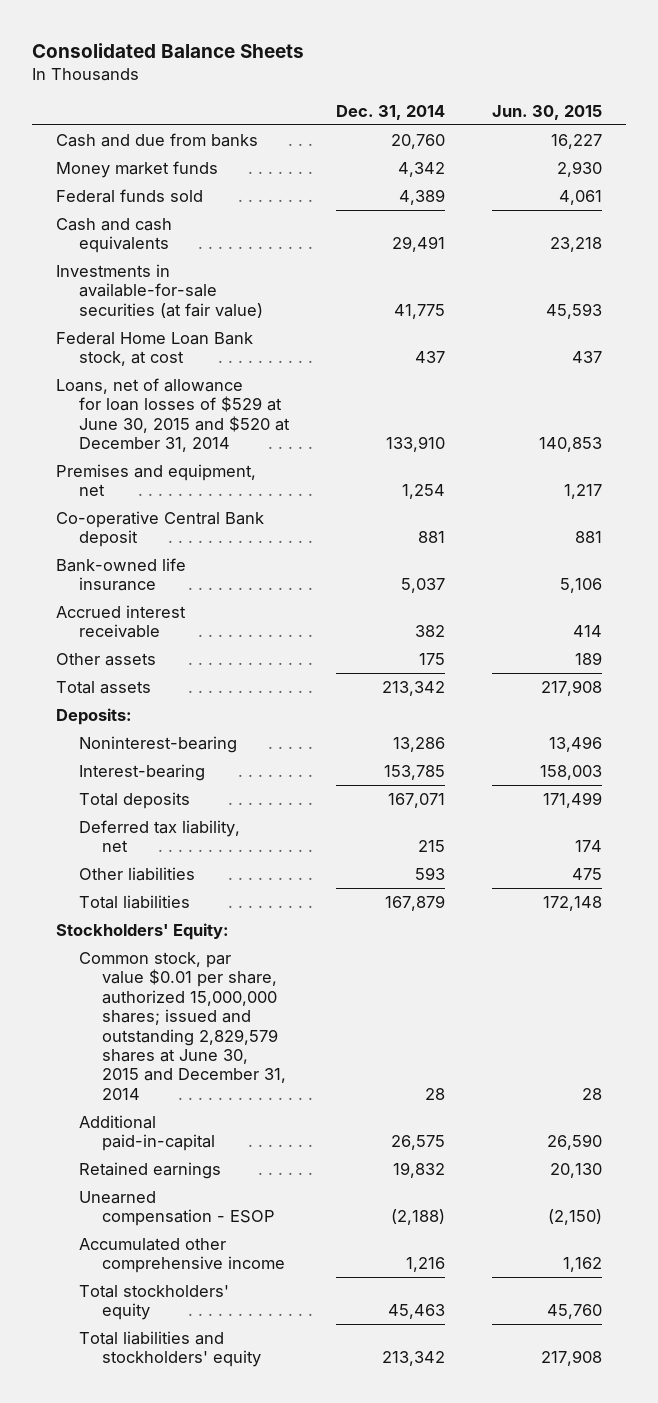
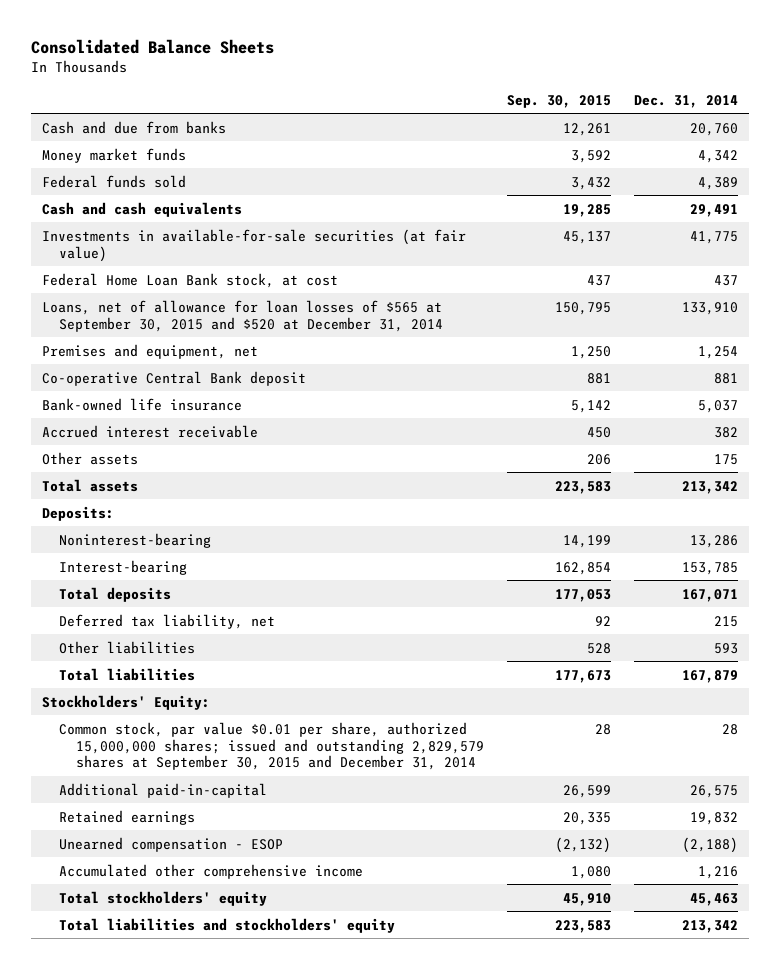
[492,104,603,120] Jun. 30, 2015 -> none
none -> [507,94,612,108] Sep. 30, 2015
[55,377,291,453] Loans, net of allowance for loan losses of $529 at June 30, 2015 and $520 at December 31, 2014 -> [41,299,444,332] Loans, net of allowance for loan losses of $565 at September 30, 2015 and $520 at December 31, 2014
[79,951,287,1100] Common stock, par value $0.01 per share, authorized 15,000,000 shares; issued and outstanding 2,829,579 shares at June 30, 2015 and December 31, 2014 -> [59,721,485,771] Common stock, par value $0.01 per share, authorized 15,000,000 shares; issued and outstanding 2,829,579 shares at September 30, 2015 and December 31, 2014

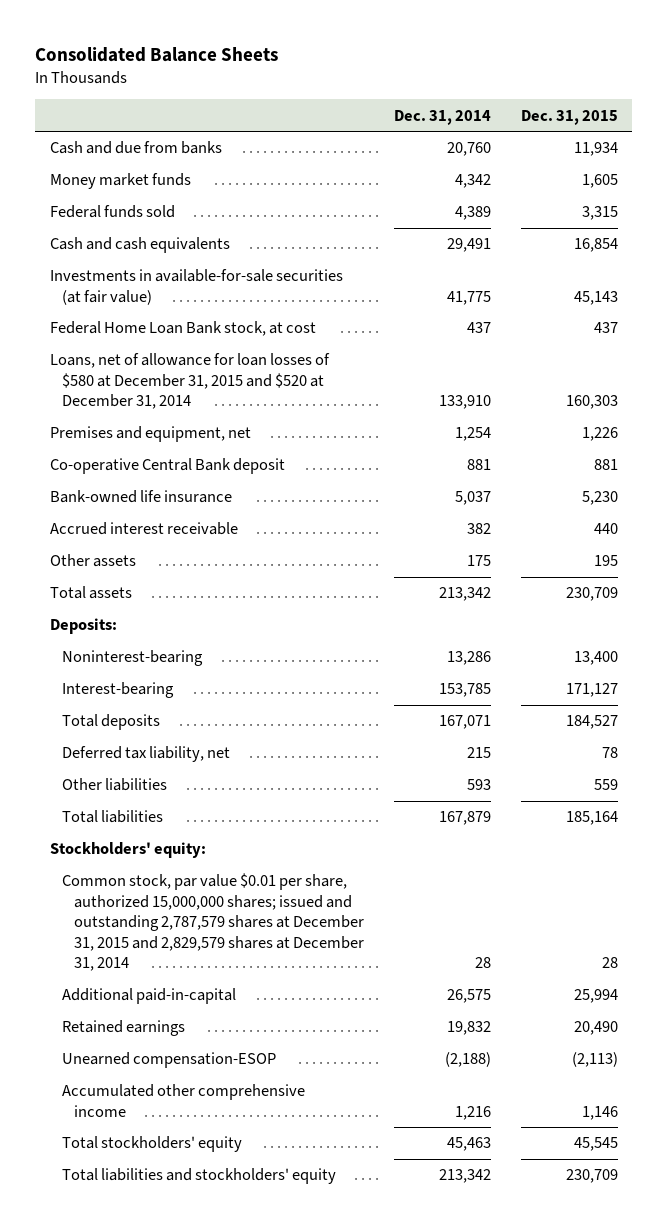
[507,94,612,108] Sep. 30, 2015 -> none
none -> [520,109,618,125] Dec. 31, 2015
[41,299,444,332] Loans, net of allowance for loan losses of $565 at September 30, 2015 and $520 at December 31, 2014 -> [50,353,331,410] Loans, net of allowance for loan losses of $580 at December 31, 2015 and $520 at December 31, 2014
[41,694,210,710] Stockholders' Equity: -> [50,842,207,859] Stockholders' equity:
[59,721,485,771] Common stock, par value $0.01 per share, authorized 15,000,000 shares; issued and outstanding 2,829,579 shares at September 30, 2015 and December 31, 2014 -> [62,873,365,972] Common stock, par value $0.01 per share, authorized 15,000,000 shares; issued and outstanding 2,787,579 shares at December 31, 2015 and 2,829,579 shares at December 31, 2014
[59,836,284,852] Unearned compensation - ESOP -> [62,1052,277,1069] Unearned compensation-ESOP

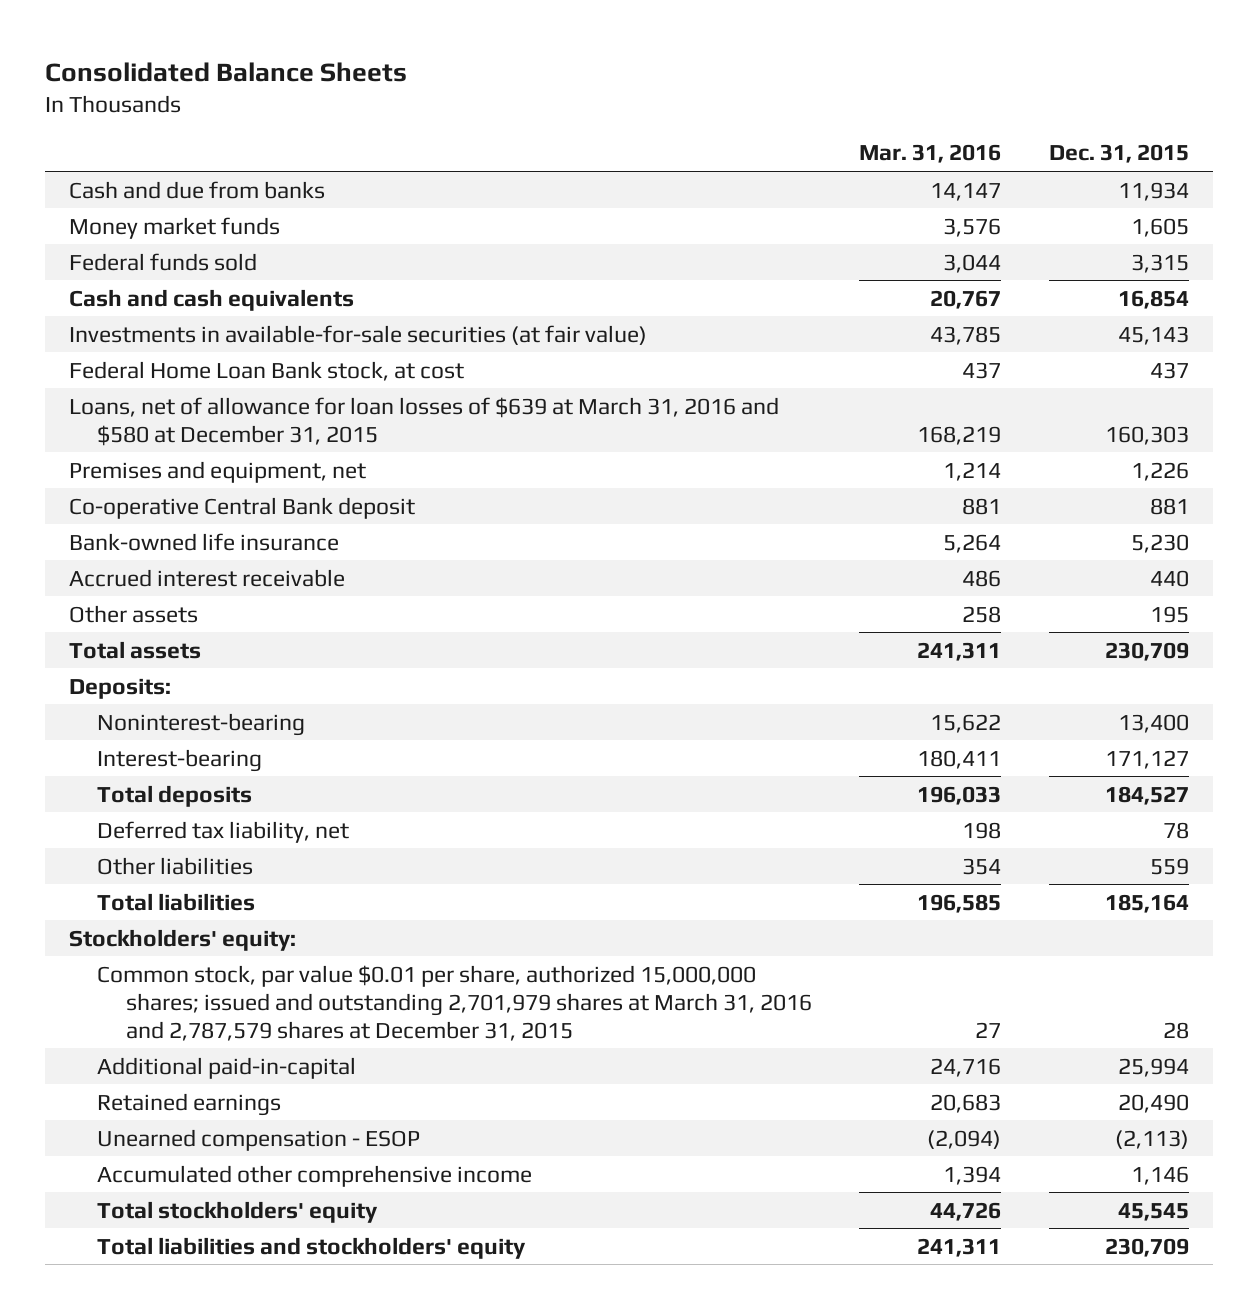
[394,109,492,125] Dec. 31, 2014 -> none
none -> [859,144,1002,164] Mar. 31, 2016
[50,353,331,410] Loans, net of allowance for loan losses of $580 at December 31, 2015 and $520 at December 31, 2014 -> [69,396,780,446] Loans, net of allowance for loan losses of $639 at March 31, 2016 and $580 at December 31, 2015
[62,873,365,972] Common stock, par value $0.01 per share, authorized 15,000,000 shares; issued and outstanding 2,787,579 shares at December 31, 2015 and 2,829,579 shares at December 31, 2014 -> [97,964,812,1041] Common stock, par value $0.01 per share, authorized 15,000,000 shares; issued and outstanding 2,701,979 shares at March 31, 2016 and 2,787,579 shares at December 31, 2015
[62,1052,277,1069] Unearned compensation-ESOP -> [97,1128,421,1151] Unearned compensation - ESOP

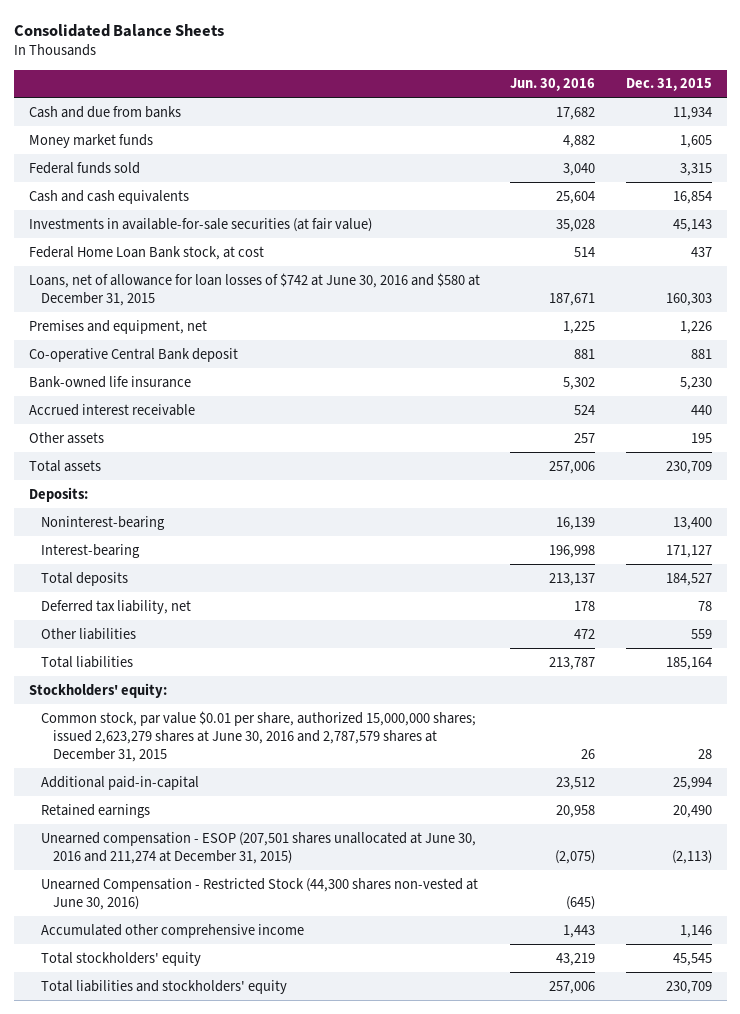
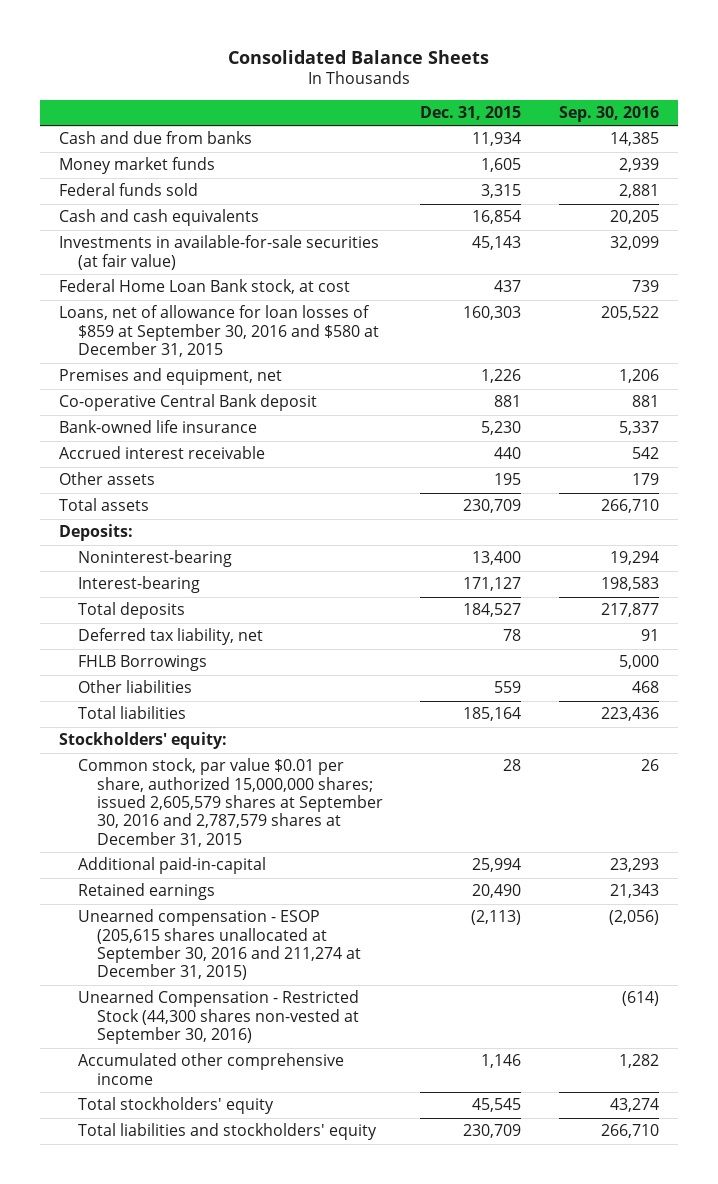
[510,78,596,92] Jun. 30, 2016 -> none
none -> [558,106,659,123] Sep. 30, 2016
[28,272,480,306] Loans, net of allowance for loan losses of $742 at June 30, 2016 and $580 at December 31, 2015 -> [58,305,379,358] Loans, net of allowance for loan losses of $859 at September 30, 2016 and $580 at December 31, 2015
none -> [77,655,207,672] FHLB Borrowings
[40,710,476,763] Common stock, par value $0.01 per share, authorized 15,000,000 shares; issued 2,623,279 shares at June 30, 2016 and 2,787,579 shares at December 31, 2015 -> [77,758,383,847] Common stock, par value $0.01 per share, authorized 15,000,000 shares; issued 2,605,579 shares at September 30, 2016 and 2,787,579 shares at December 31, 2015
[40,831,476,864] Unearned compensation - ESOP (207,501 shares unallocated at June 30, 2016 and 211,274 at December 31, 2015) -> [77,909,361,981] Unearned compensation - ESOP (205,615 shares unallocated at September 30, 2016 and 211,274 at December 31, 2015)
[40,877,478,910] Unearned Compensation - Restricted Stock (44,300 shares non-vested at June 30, 2016) -> [77,990,359,1045] Unearned Compensation - Restricted Stock (44,300 shares non-vested at September 30, 2016)

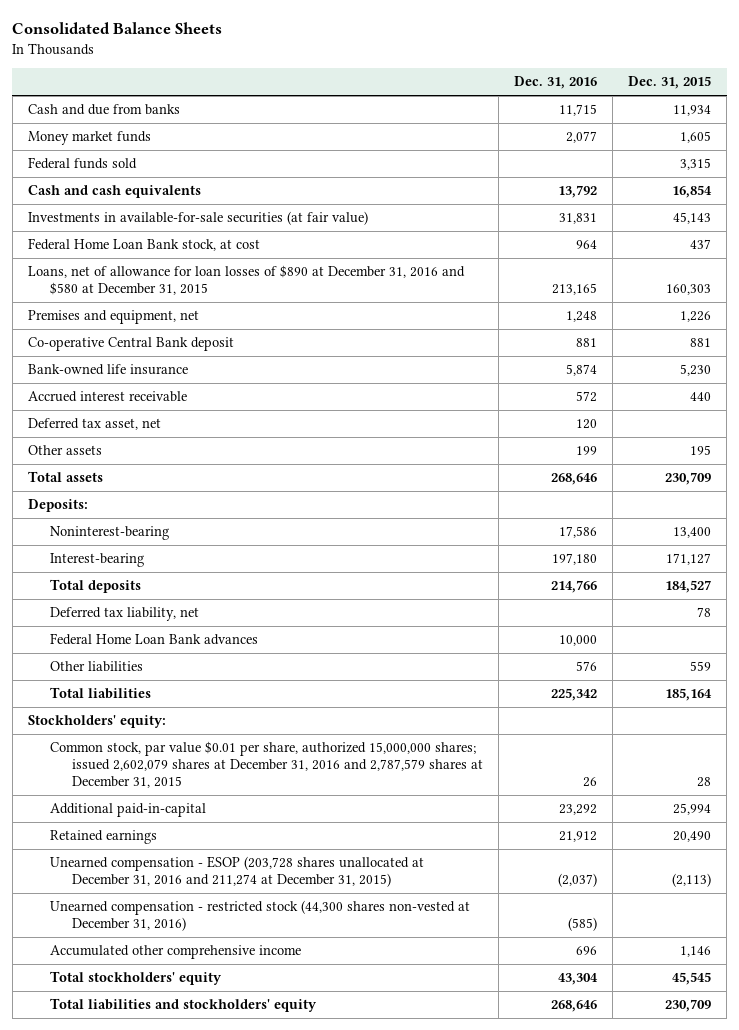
[558,106,659,123] Sep. 30, 2016 -> none
none -> [513,76,597,90] Dec. 31, 2016
[58,305,379,358] Loans, net of allowance for loan losses of $859 at September 30, 2016 and $580 at December 31, 2015 -> [27,265,465,295] Loans, net of allowance for loan losses of $890 at December 31, 2016 and $580 at December 31, 2015
none -> [27,418,161,431] Deferred tax asset, net
[77,655,207,672] FHLB Borrowings -> [49,633,258,646] Federal Home Loan Bank advances
[77,758,383,847] Common stock, par value $0.01 per share, authorized 15,000,000 shares; issued 2,605,579 shares at September 30, 2016 and 2,787,579 shares at December 31, 2015 -> [49,741,483,788] Common stock, par value $0.01 per share, authorized 15,000,000 shares; issued 2,602,079 shares at December 31, 2016 and 2,787,579 shares at December 31, 2015
[77,909,361,981] Unearned compensation - ESOP (205,615 shares unallocated at September 30, 2016 and 211,274 at December 31, 2015) -> [49,856,424,887] Unearned compensation - ESOP (203,728 shares unallocated at December 31, 2016 and 211,274 at December 31, 2015)
[77,990,359,1045] Unearned Compensation - Restricted Stock (44,300 shares non-vested at September 30, 2016) -> [49,900,470,931] Unearned compensation - restricted stock (44,300 shares non-vested at December 31, 2016)

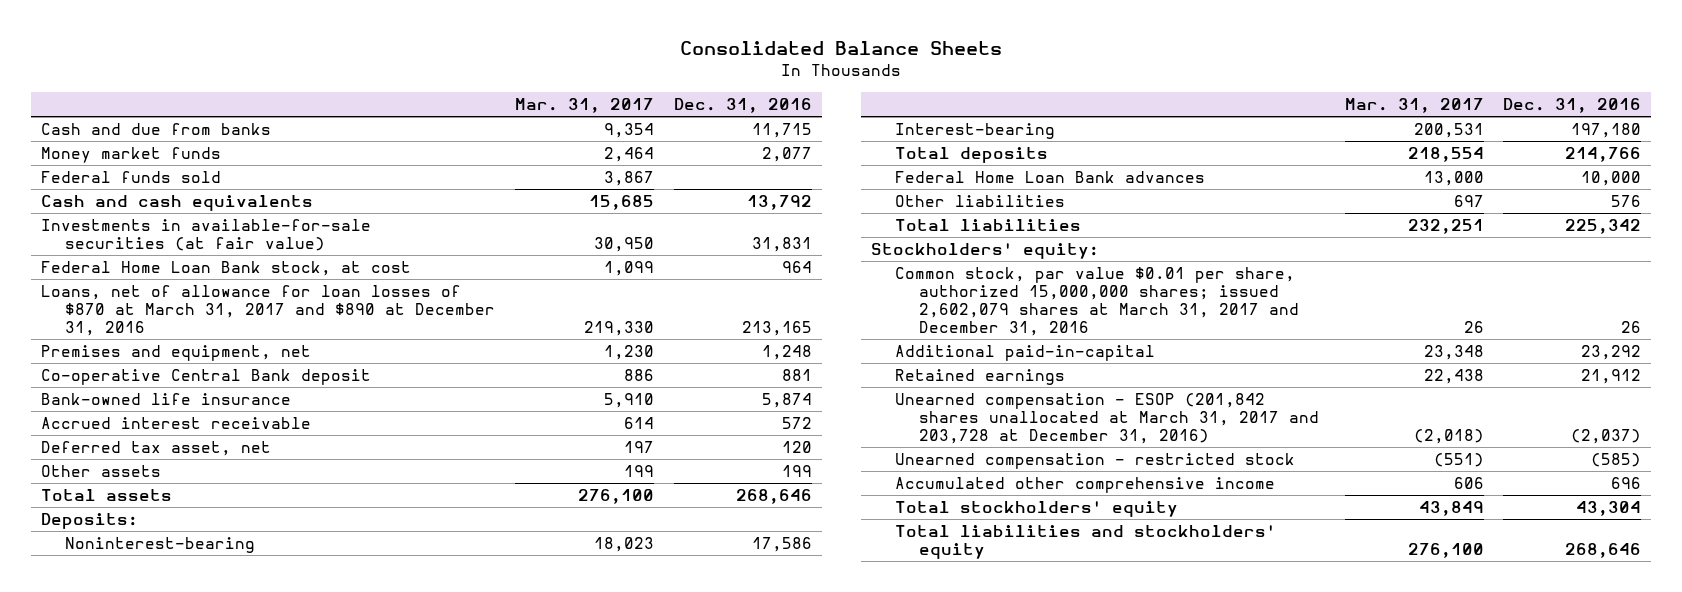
[628,76,712,90] Dec. 31, 2015 -> none
none -> [514,97,654,113] Mar. 31, 2017
[27,265,465,295] Loans, net of allowance for loan losses of $890 at December 31, 2016 and $580 at December 31, 2015 -> [40,285,495,337] Loans, net of allowance for loan losses of $870 at March 31, 2017 and $890 at December 31, 2016
[49,607,199,622] Deferred tax liability, net -> none
[49,741,483,788] Common stock, par value $0.01 per share, authorized 15,000,000 shares; issued 2,602,079 shares at December 31, 2016 and 2,787,579 shares at December 31, 2015 -> [894,267,1299,337] Common stock, par value $0.01 per share, authorized 15,000,000 shares; issued 2,602,079 shares at March 31, 2017 and December 31, 2016
[49,856,424,887] Unearned compensation - ESOP (203,728 shares unallocated at December 31, 2016 and 211,274 at December 31, 2015) -> [894,393,1319,445] Unearned compensation - ESOP (201,842 shares unallocated at March 31, 2017 and 203,728 at December 31, 2016)
[49,900,470,931] Unearned compensation - restricted stock (44,300 shares non-vested at December 31, 2016) -> [894,453,1295,470] Unearned compensation - restricted stock

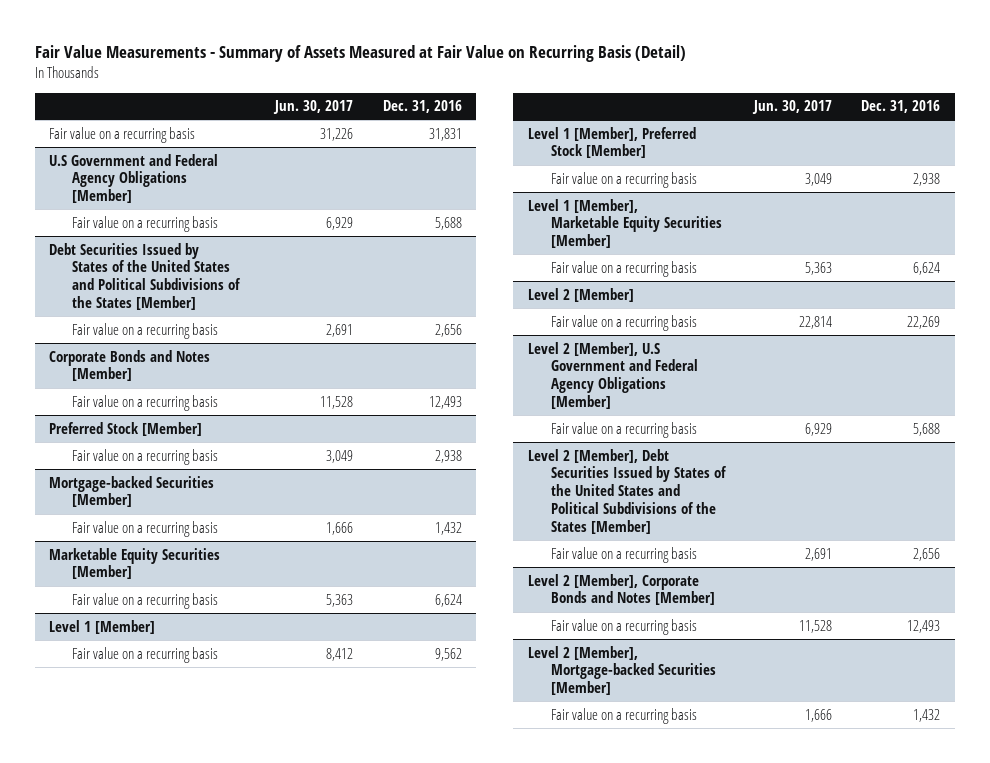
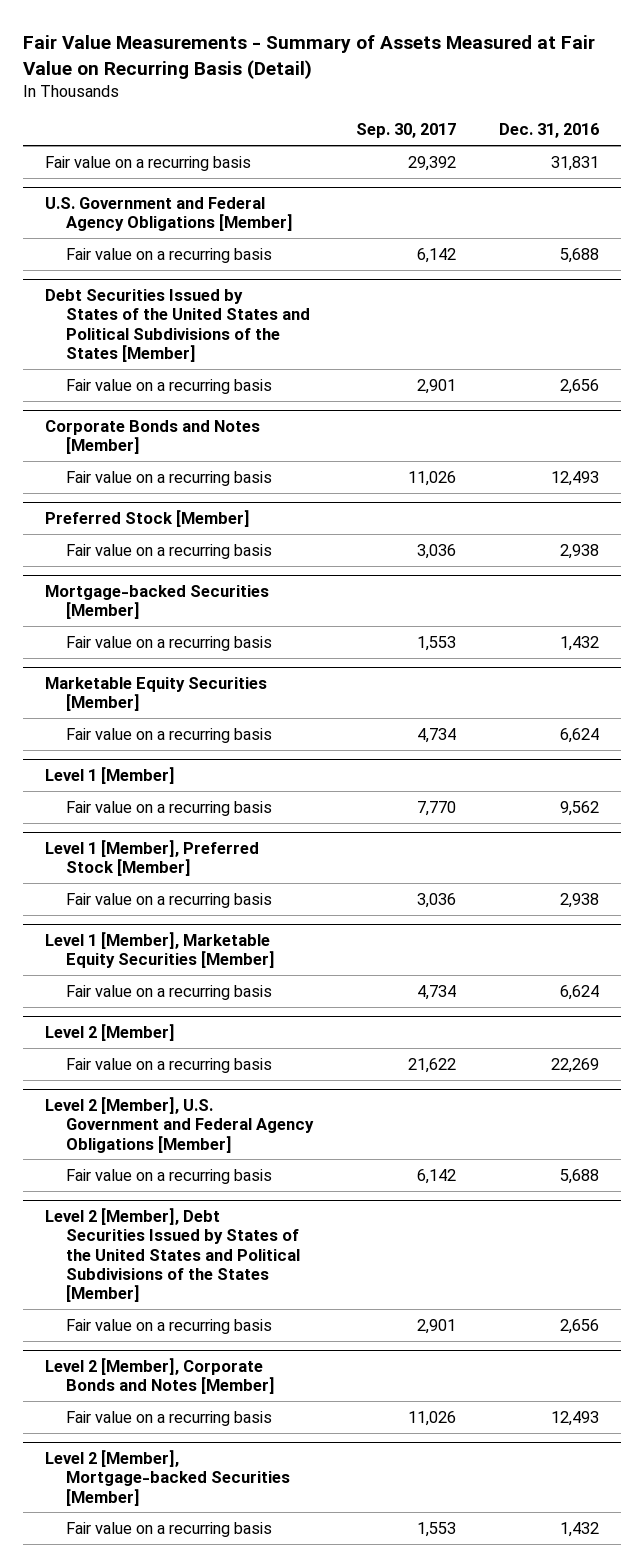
[273,100,354,115] Jun. 30, 2017 -> none
none -> [356,123,457,139] Sep. 30, 2017
[49,153,219,204] U.S Government and Federal Agency Obligations [Member] -> [44,197,293,232] U.S. Government and Federal Agency Obligations [Member]
[528,341,698,409] Level 2 [Member], U.S Government and Federal Agency Obligations [Member] -> [44,1097,314,1153] Level 2 [Member], U.S. Government and Federal Agency Obligations [Member]

